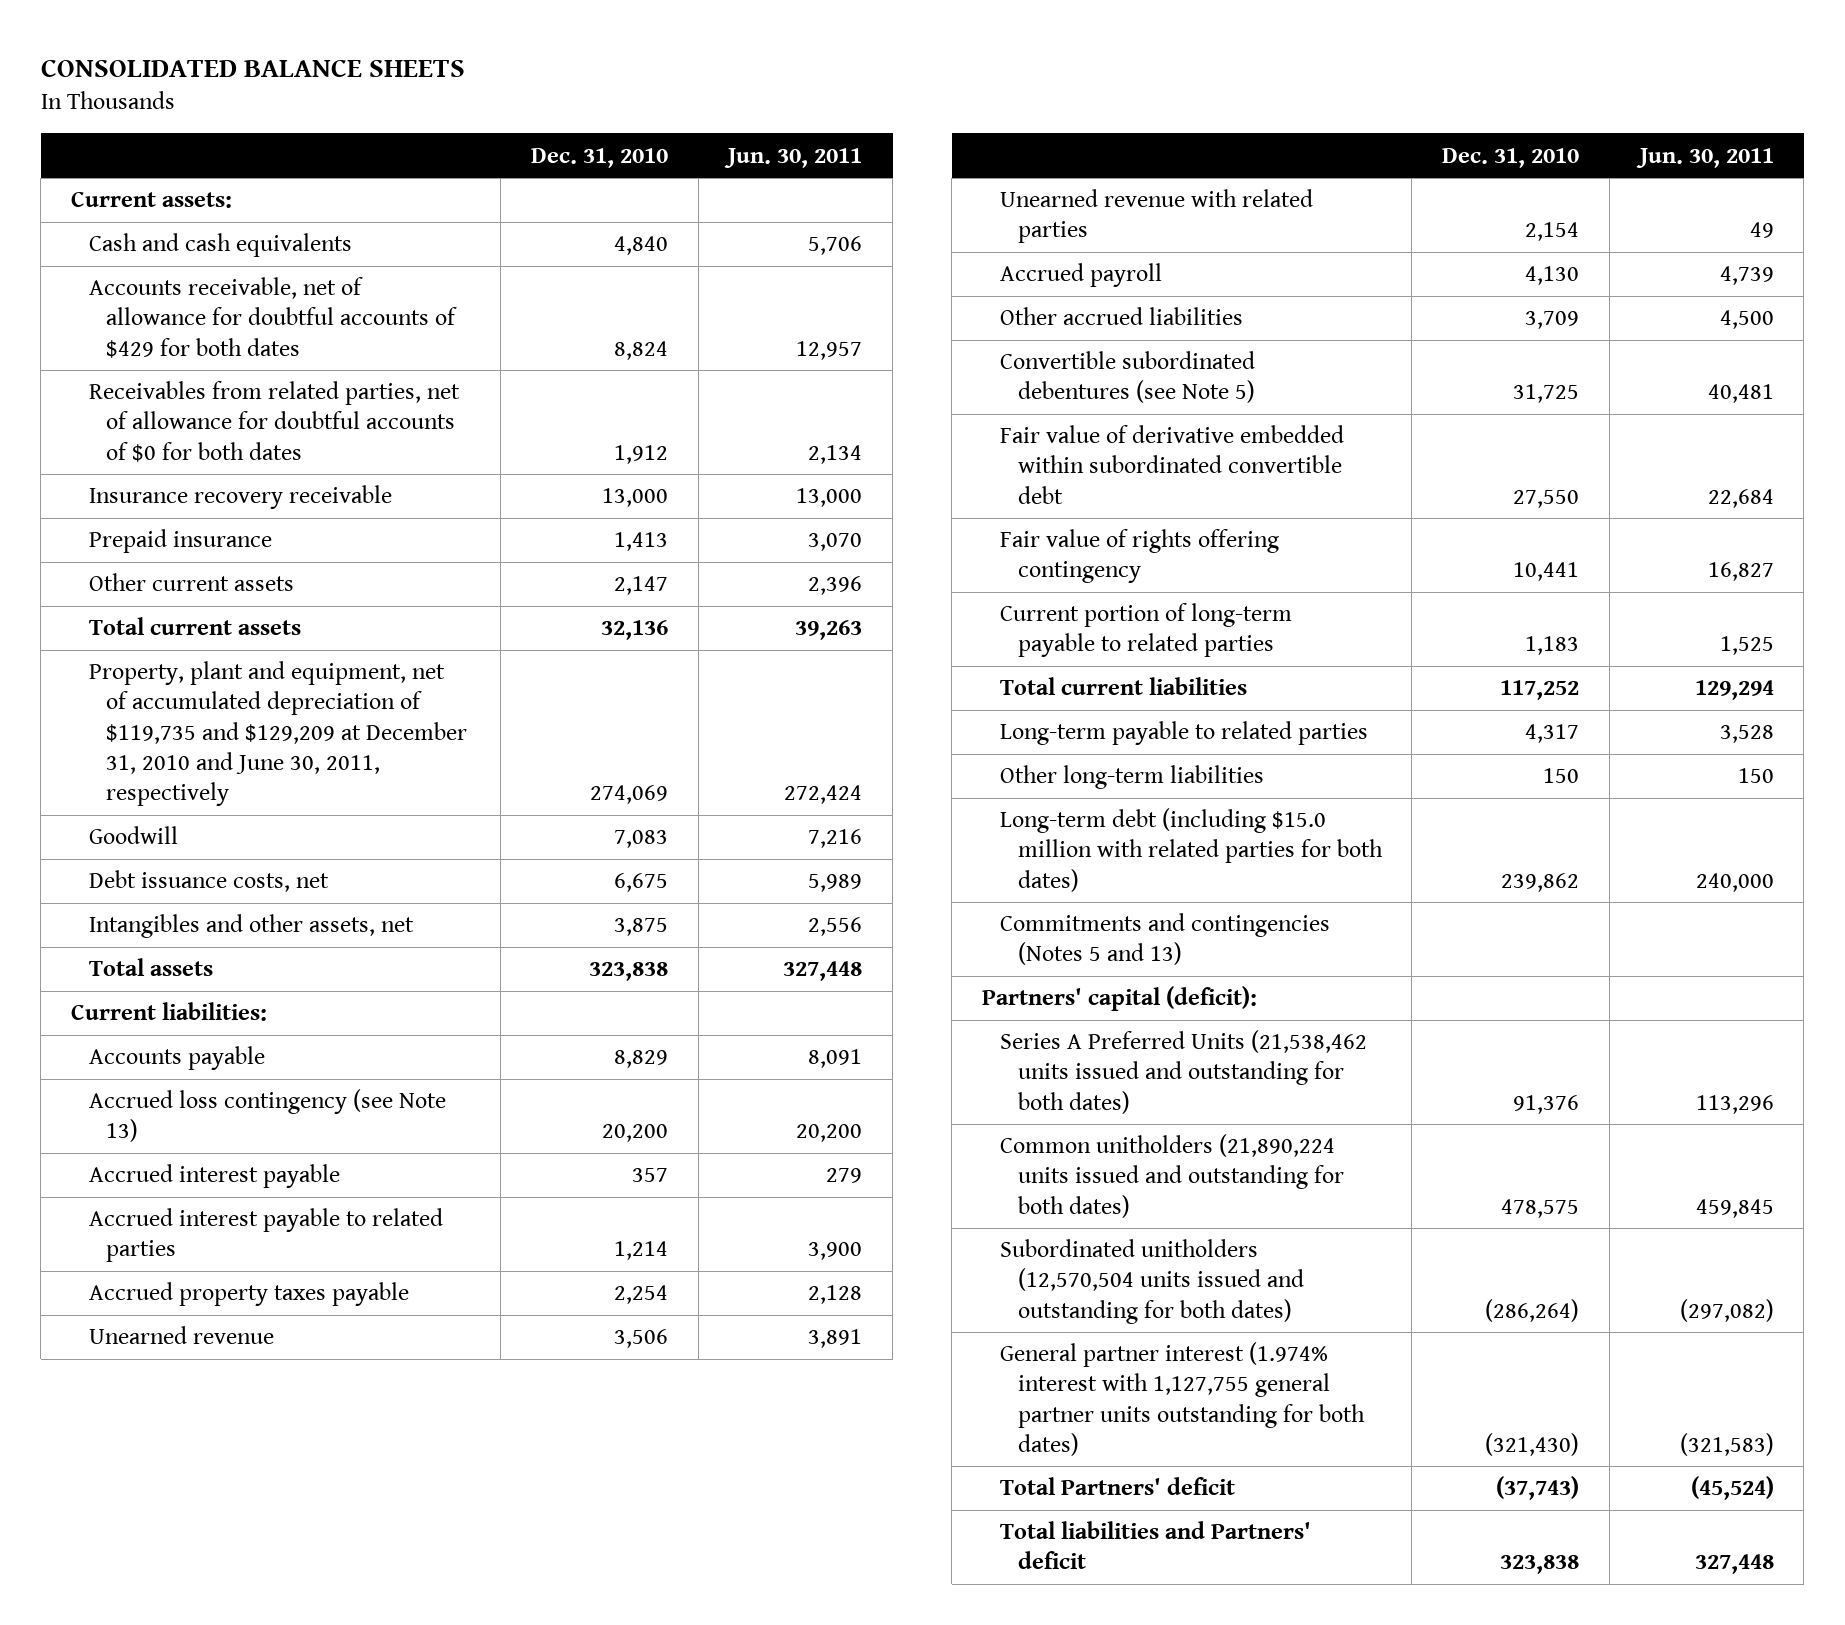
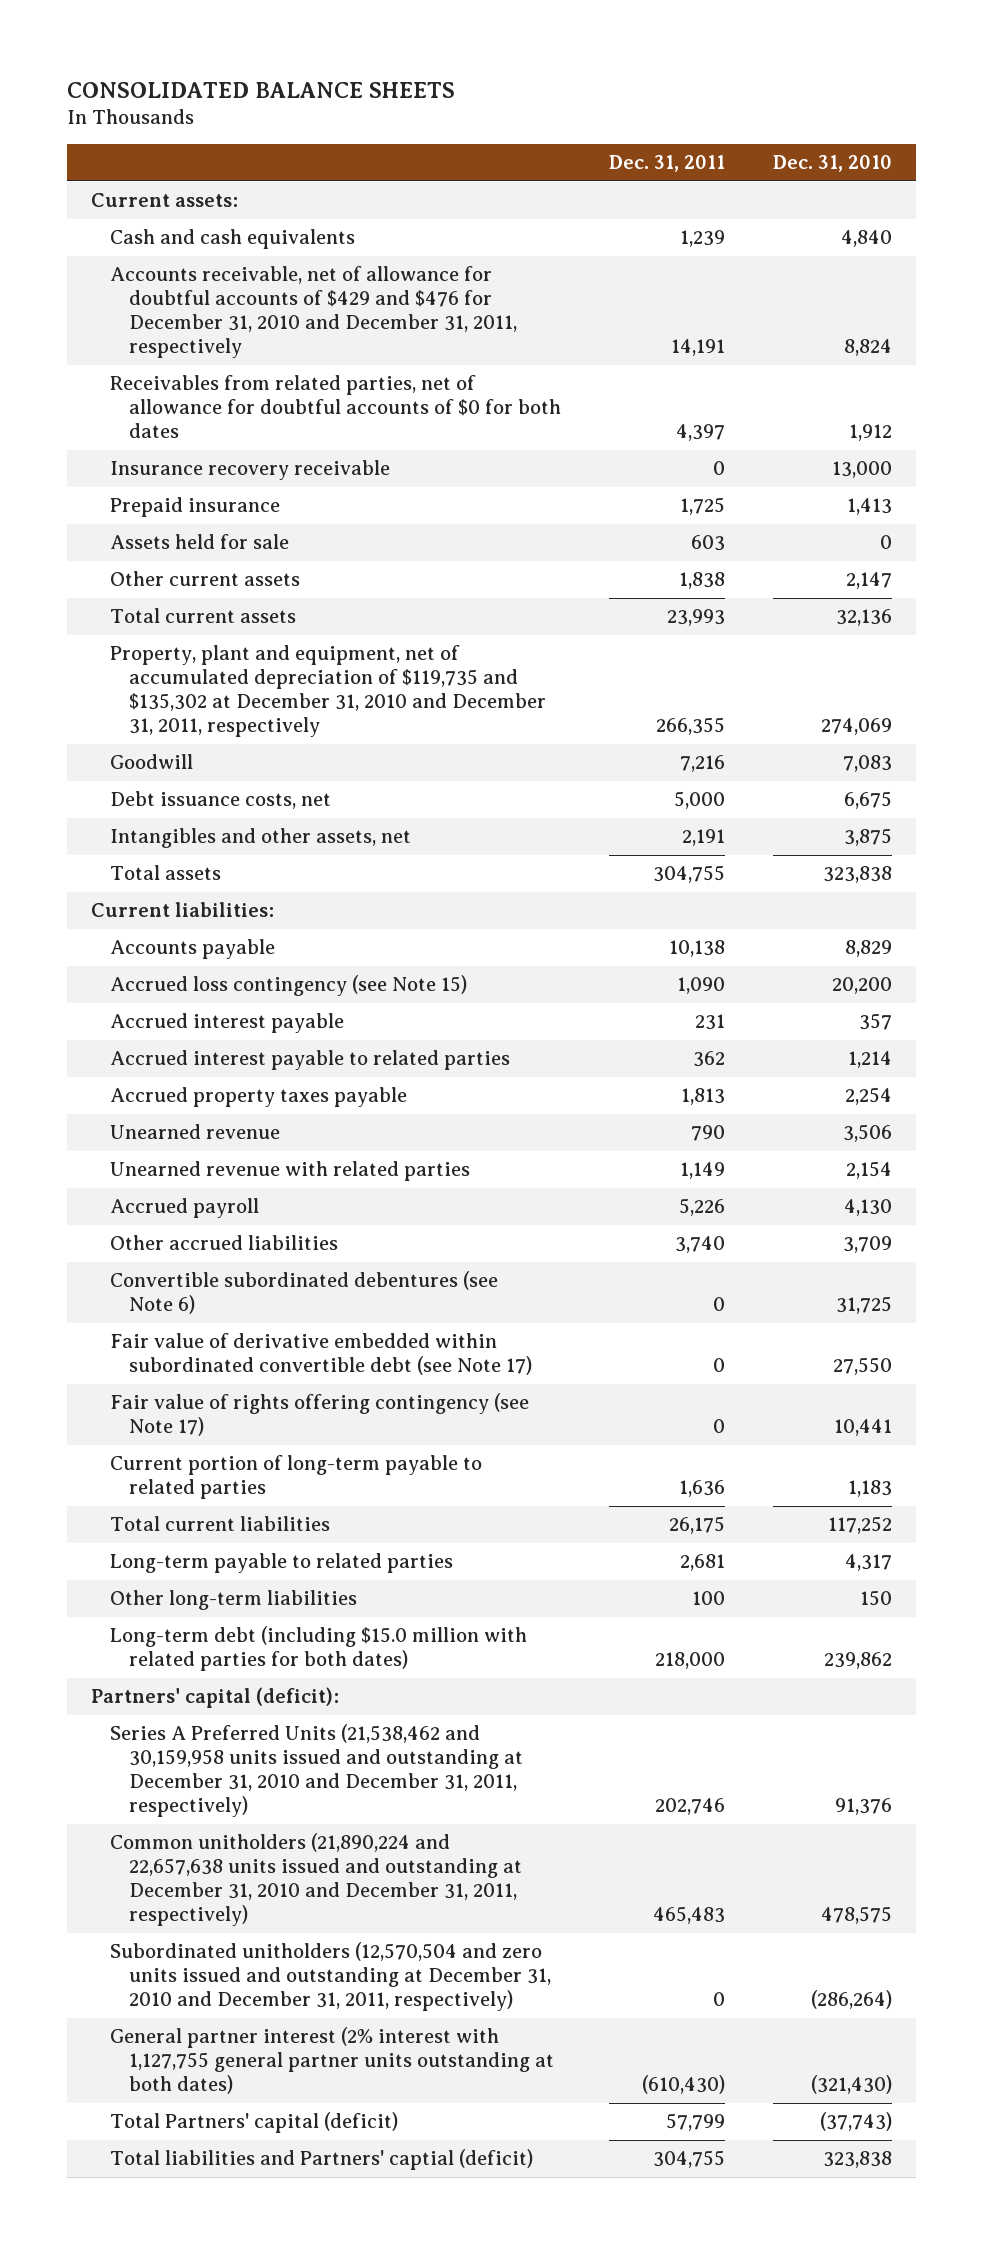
[724,147,863,168] Jun. 30, 2011 -> none
none -> [609,155,726,173] Dec. 31, 2011
[88,277,458,358] Accounts receivable, net of allowance for doubtful accounts of $429 for both dates -> [110,266,518,359] Accounts receivable, net of allowance for doubtful accounts of $429 and $476 for December 31, 2010 and December 31, 2011, respectively
none -> [110,534,290,550] Assets held for sale
[88,661,468,806] Property, plant and equipment, net of accumulated depreciation of $119,735 and $129,209 at December 31, 2010 and June 30, 2011, respectively -> [110,645,547,738] Property, plant and equipment, net of accumulated depreciation of $119,735 and $135,302 at December 31, 2010 and December 31, 2011, respectively
[88,1089,446,1143] Accrued loss contingency (see Note 13) -> [110,975,468,997] Accrued loss contingency (see Note 15)
[999,351,1255,404] Convertible subordinated debentures (see Note 5) -> [110,1271,499,1315] Convertible subordinated debentures (see Note 6)
[999,425,1344,504] Fair value of derivative embedded within subordinated convertible debt -> [110,1333,533,1376] Fair value of derivative embedded within subordinated convertible debt (see Note 17)
[999,529,1279,584] Fair value of rights offering contingency -> [110,1393,530,1437] Fair value of rights offering contingency (see Note 17)
[999,913,1330,966] Commitments and contingencies (Notes 5 and 13) -> none
[999,1030,1367,1114] Series A Preferred Units (21,538,462 units issued and outstanding for both dates) -> [110,1724,524,1818] Series A Preferred Units (21,538,462 and 30,159,958 units issued and outstanding at December 31, 2010 and December 31, 2011, respectively)
[999,1134,1344,1218] Common unitholders (21,890,224 units issued and outstanding for both dates) -> [110,1833,523,1927] Common unitholders (21,890,224 and 22,657,638 units issued and outstanding at December 31, 2010 and December 31, 2011, respectively)
[999,1239,1304,1324] Subordinated unitholders (12,570,504 units issued and outstanding for both dates) -> [110,1942,552,2012] Subordinated unitholders (12,570,504 and zero units issued and outstanding at December 31, 2010 and December 31, 2011, respectively)
[999,1342,1365,1456] General partner interest (1.974% interest with 1,127,755 general partner units outstanding for both dates) -> [110,2027,555,2095] General partner interest (2% interest with 1,127,755 general partner units outstanding at both dates)
[999,1477,1235,1496] Total Partners' deficit -> [110,2112,399,2134] Total Partners' capital (deficit)
[999,1521,1311,1570] Total liabilities and Partners' deficit -> [110,2149,534,2171] Total liabilities and Partners' captial (deficit)

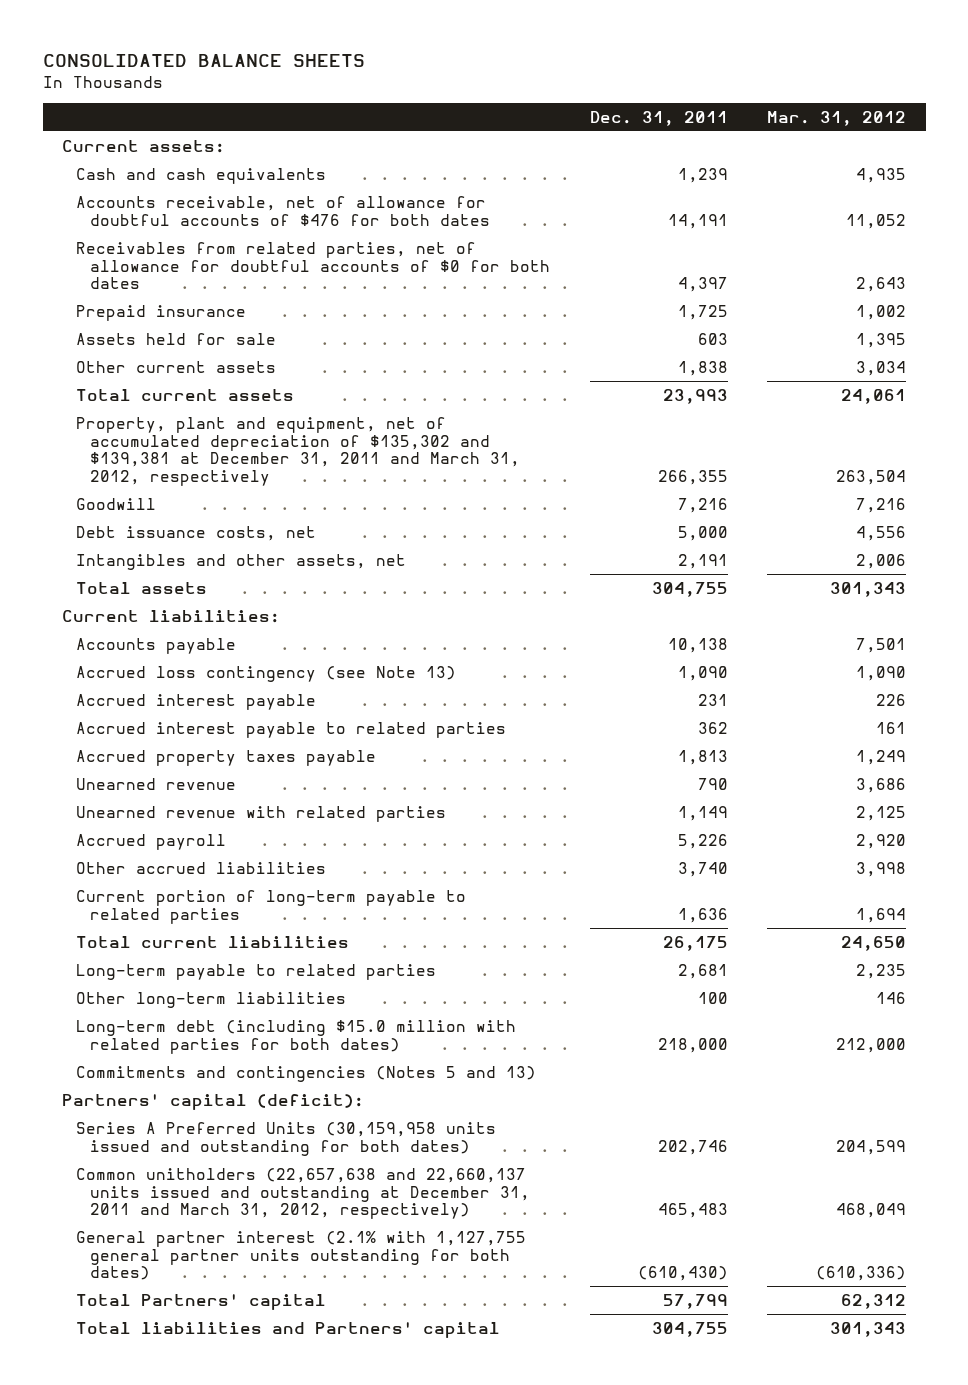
[773,155,893,173] Dec. 31, 2010 -> none
none -> [766,110,906,126] Mar. 31, 2012
[110,266,518,359] Accounts receivable, net of allowance for doubtful accounts of $429 and $476 for December 31, 2010 and December 31, 2011, respectively -> [76,195,491,226] Accounts receivable, net of allowance for doubtful accounts of $476 for both dates
[110,460,391,481] Insurance recovery receivable -> none
[110,645,547,738] Property, plant and equipment, net of accumulated depreciation of $119,735 and $135,302 at December 31, 2010 and December 31, 2011, respectively -> [76,416,521,487] Property, plant and equipment, net of accumulated depreciation of $135,302 and $139,381 at December 31, 2011 and March 31, 2012, respectively
[110,975,468,997] Accrued loss contingency (see Note 15) -> [76,665,457,682] Accrued loss contingency (see Note 13)
[110,1271,499,1315] Convertible subordinated debentures (see Note 6) -> none
[110,1333,533,1376] Fair value of derivative embedded within subordinated convertible debt (see Note 17) -> none
[110,1393,530,1437] Fair value of rights offering contingency (see Note 17) -> none
none -> [76,1065,537,1082] Commitments and contingencies (Notes 5 and 13)
[110,1942,552,2012] Subordinated unitholders (12,570,504 and zero units issued and outstanding at December 31, 2010 and December 31, 2011, respectively) -> none
[110,1724,524,1818] Series A Preferred Units (21,538,462 and 30,159,958 units issued and outstanding at December 31, 2010 and December 31, 2011, respectively) -> [76,1121,497,1156] Series A Preferred Units (30,159,958 units issued and outstanding for both dates)
[110,1833,523,1927] Common unitholders (21,890,224 and 22,657,638 units issued and outstanding at December 31, 2010 and December 31, 2011, respectively) -> [76,1167,531,1220] Common unitholders (22,657,638 and 22,660,137 units issued and outstanding at December 31, 2011 and March 31, 2012, respectively)
[110,2027,555,2095] General partner interest (2% interest with 1,127,755 general partner units outstanding at both dates) -> [76,1230,527,1281] General partner interest (2.1% with 1,127,755 general partner units outstanding for both dates)
[110,2112,399,2134] Total Partners' capital (deficit) -> [76,1293,327,1310] Total Partners' capital
[110,2149,534,2171] Total liabilities and Partners' captial (deficit) -> [76,1321,501,1338] Total liabilities and Partners' capital

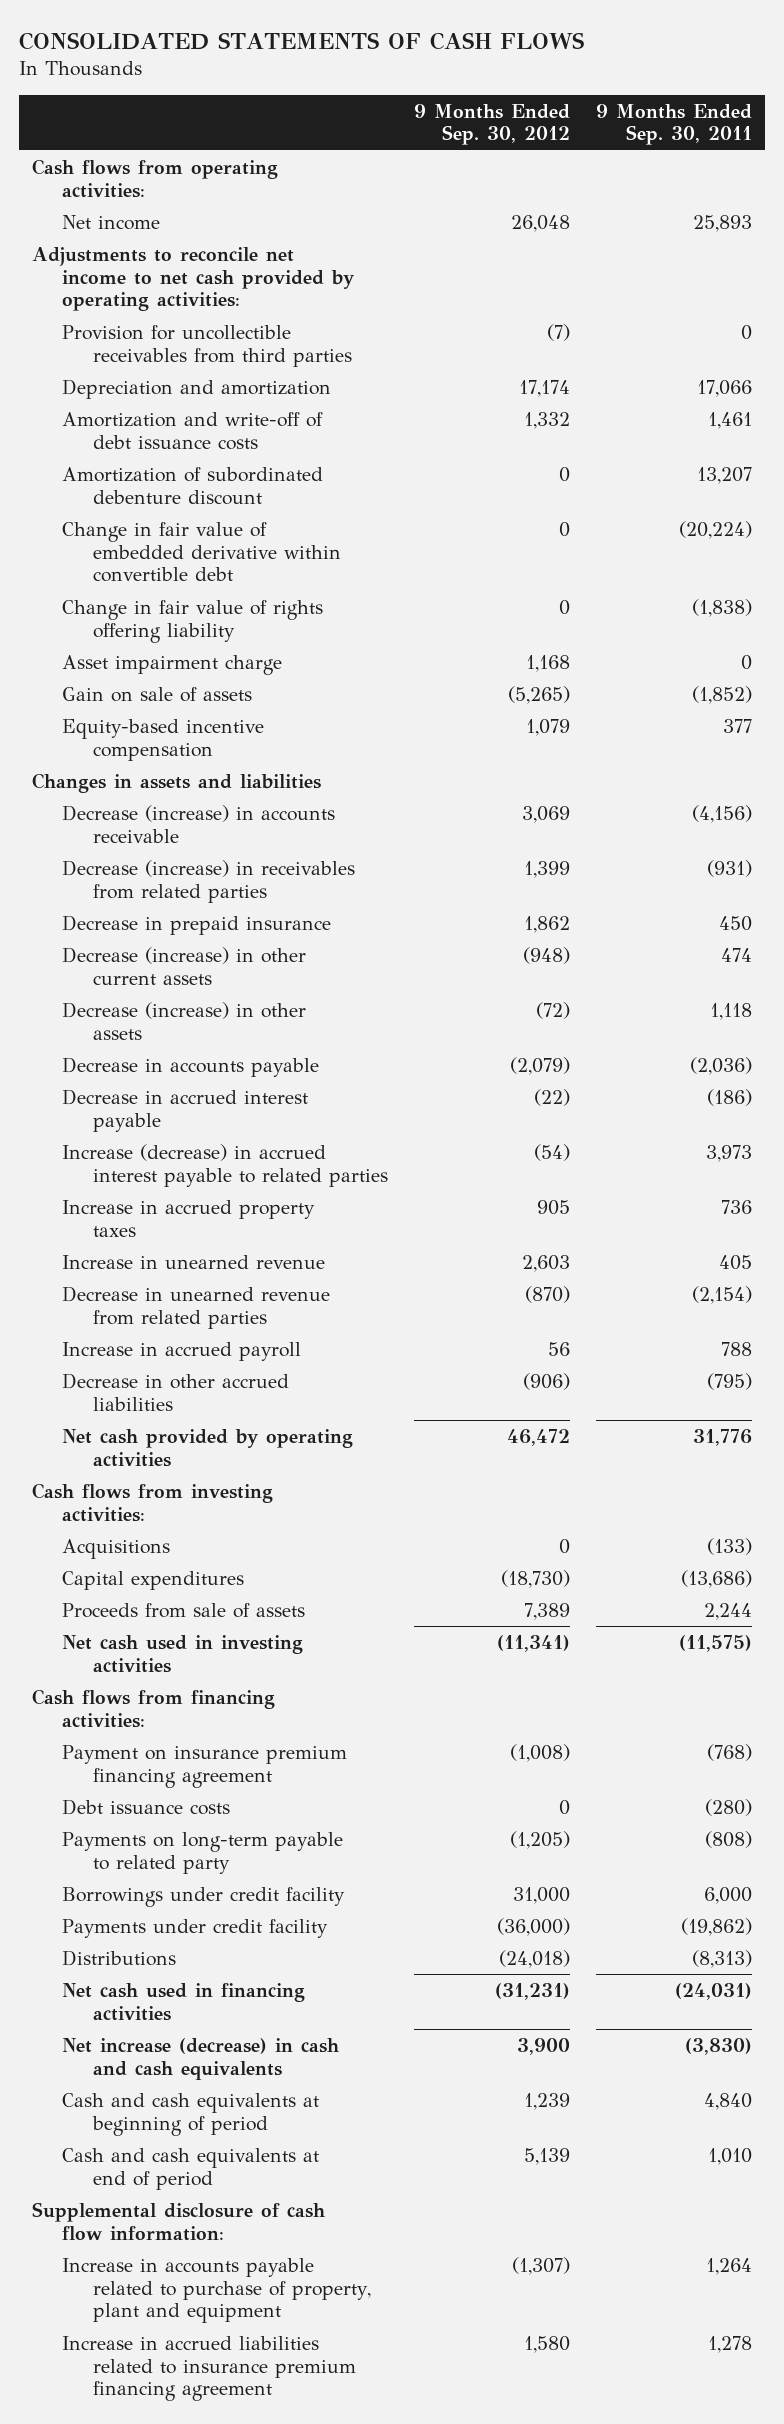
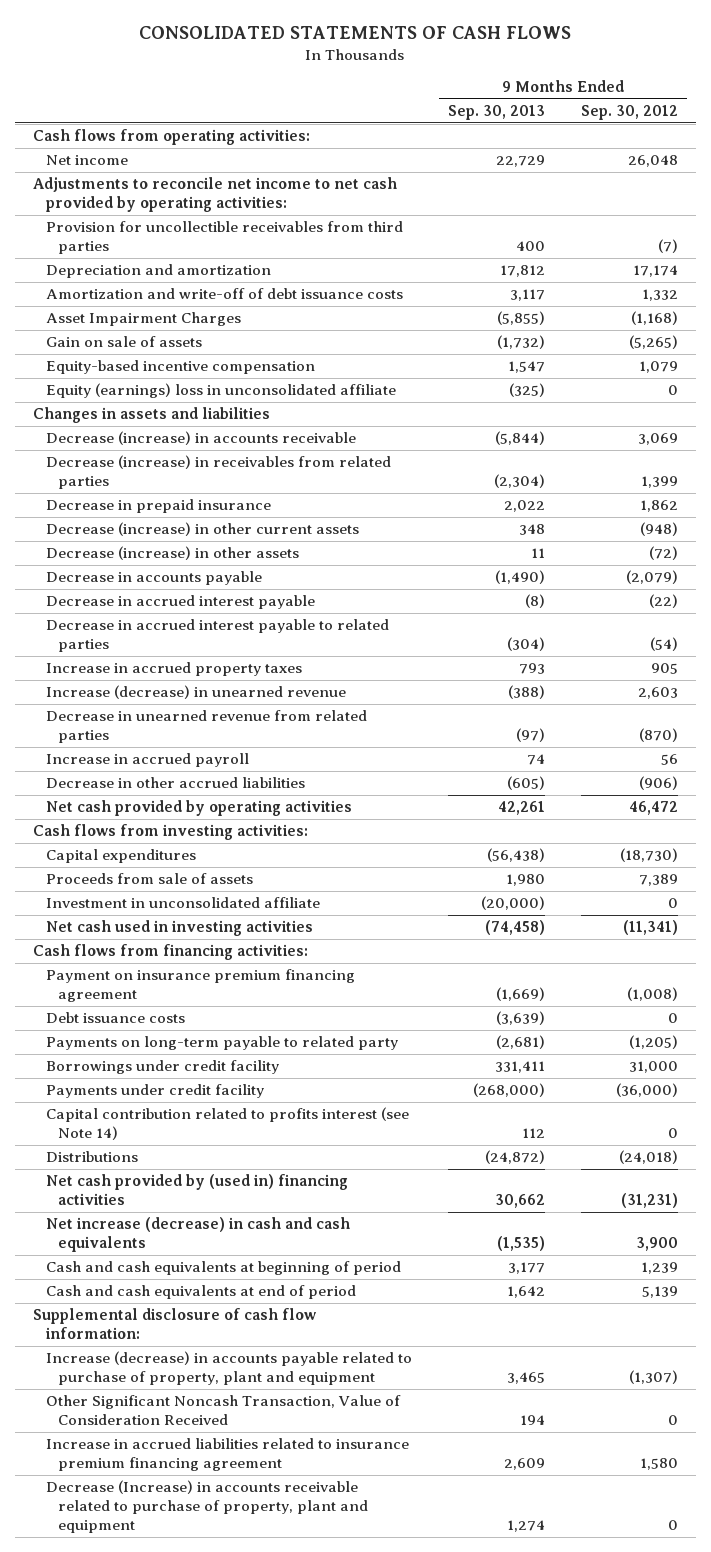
[596,103,753,146] 9 Months Ended Sep. 30, 2011 -> none
none -> [447,105,545,121] Sep. 30, 2013
[62,466,324,505] Amortization of subordinated debenture discount -> none
[62,521,341,583] Change in fair value of embedded derivative within convertible debt -> none
[62,599,324,643] Change in fair value of rights offering liability -> none
[62,654,283,675] Asset impairment charge -> [45,312,241,327] Asset Impairment Charges
[525,654,570,672] 1,168 -> [630,311,678,326] (1,168)
none -> [45,383,396,399] Equity (earnings) loss in unconsolidated affiliate
[62,1143,388,1187] Increase (decrease) in accrued interest payable to related parties -> [45,619,389,653] Decrease in accrued interest payable to related parties
[62,1254,326,1269] Increase in unearned revenue -> [45,685,346,700] Increase (decrease) in unearned revenue
[62,1538,171,1559] Acquisitions -> none
none -> [45,897,320,909] Investment in unconsolidated affiliate
none -> [45,1107,409,1141] Capital contribution related to profits interest (see Note 14)
[62,1982,306,2021] Net cash used in financing activities -> [45,1174,348,1206] Net cash provided by (used in) financing activities
[62,2257,371,2324] Increase in accounts payable related to purchase of property, plant and equipment -> [45,1351,412,1386] Increase (decrease) in accounts payable related to purchase of property, plant and equipment
none -> [45,1395,401,1426] Other Significant Noncash Transaction, Value of Consideration Received
none -> [45,1480,369,1534] Decrease (Increase) in accounts receivable related to purchase of property, plant and equipment

